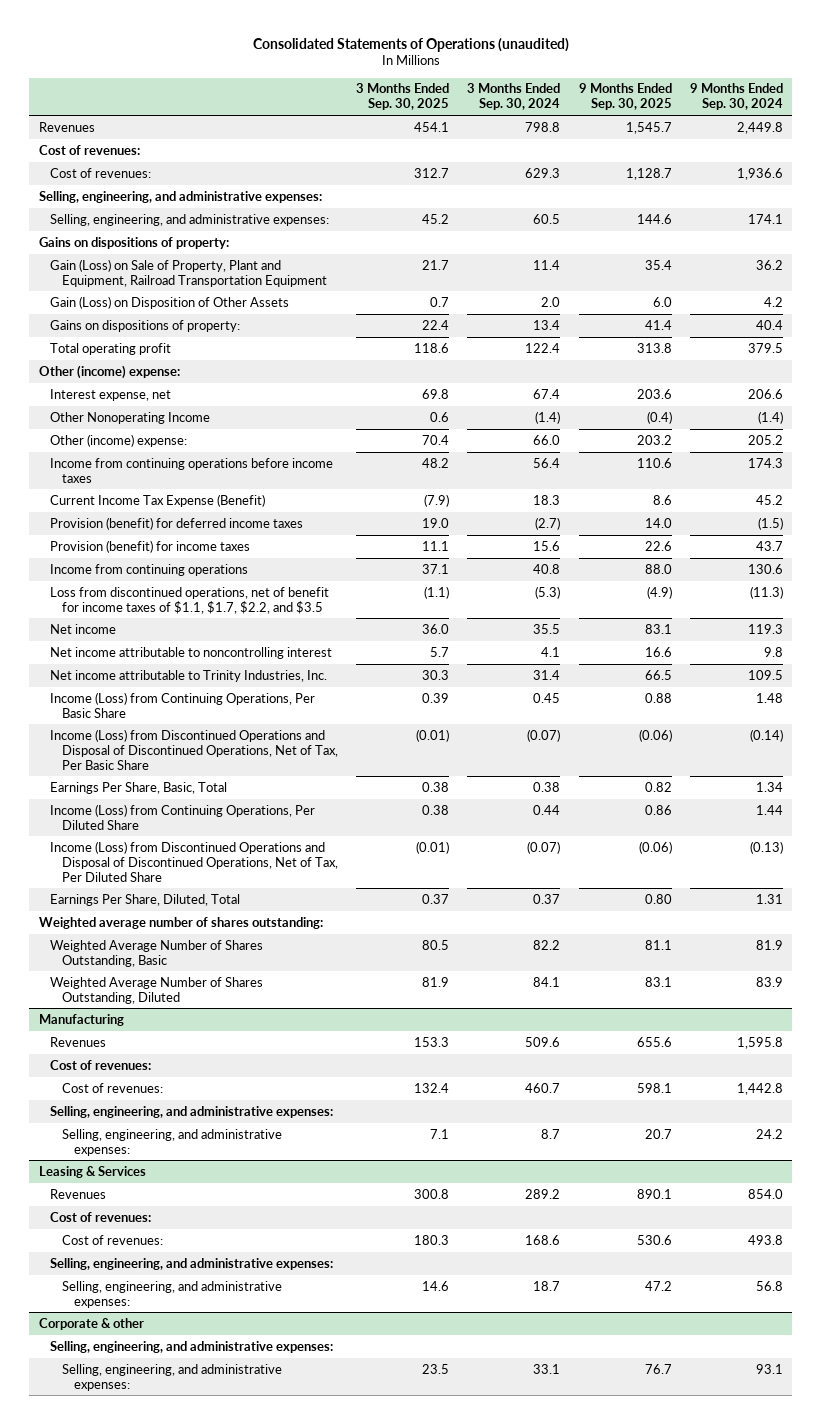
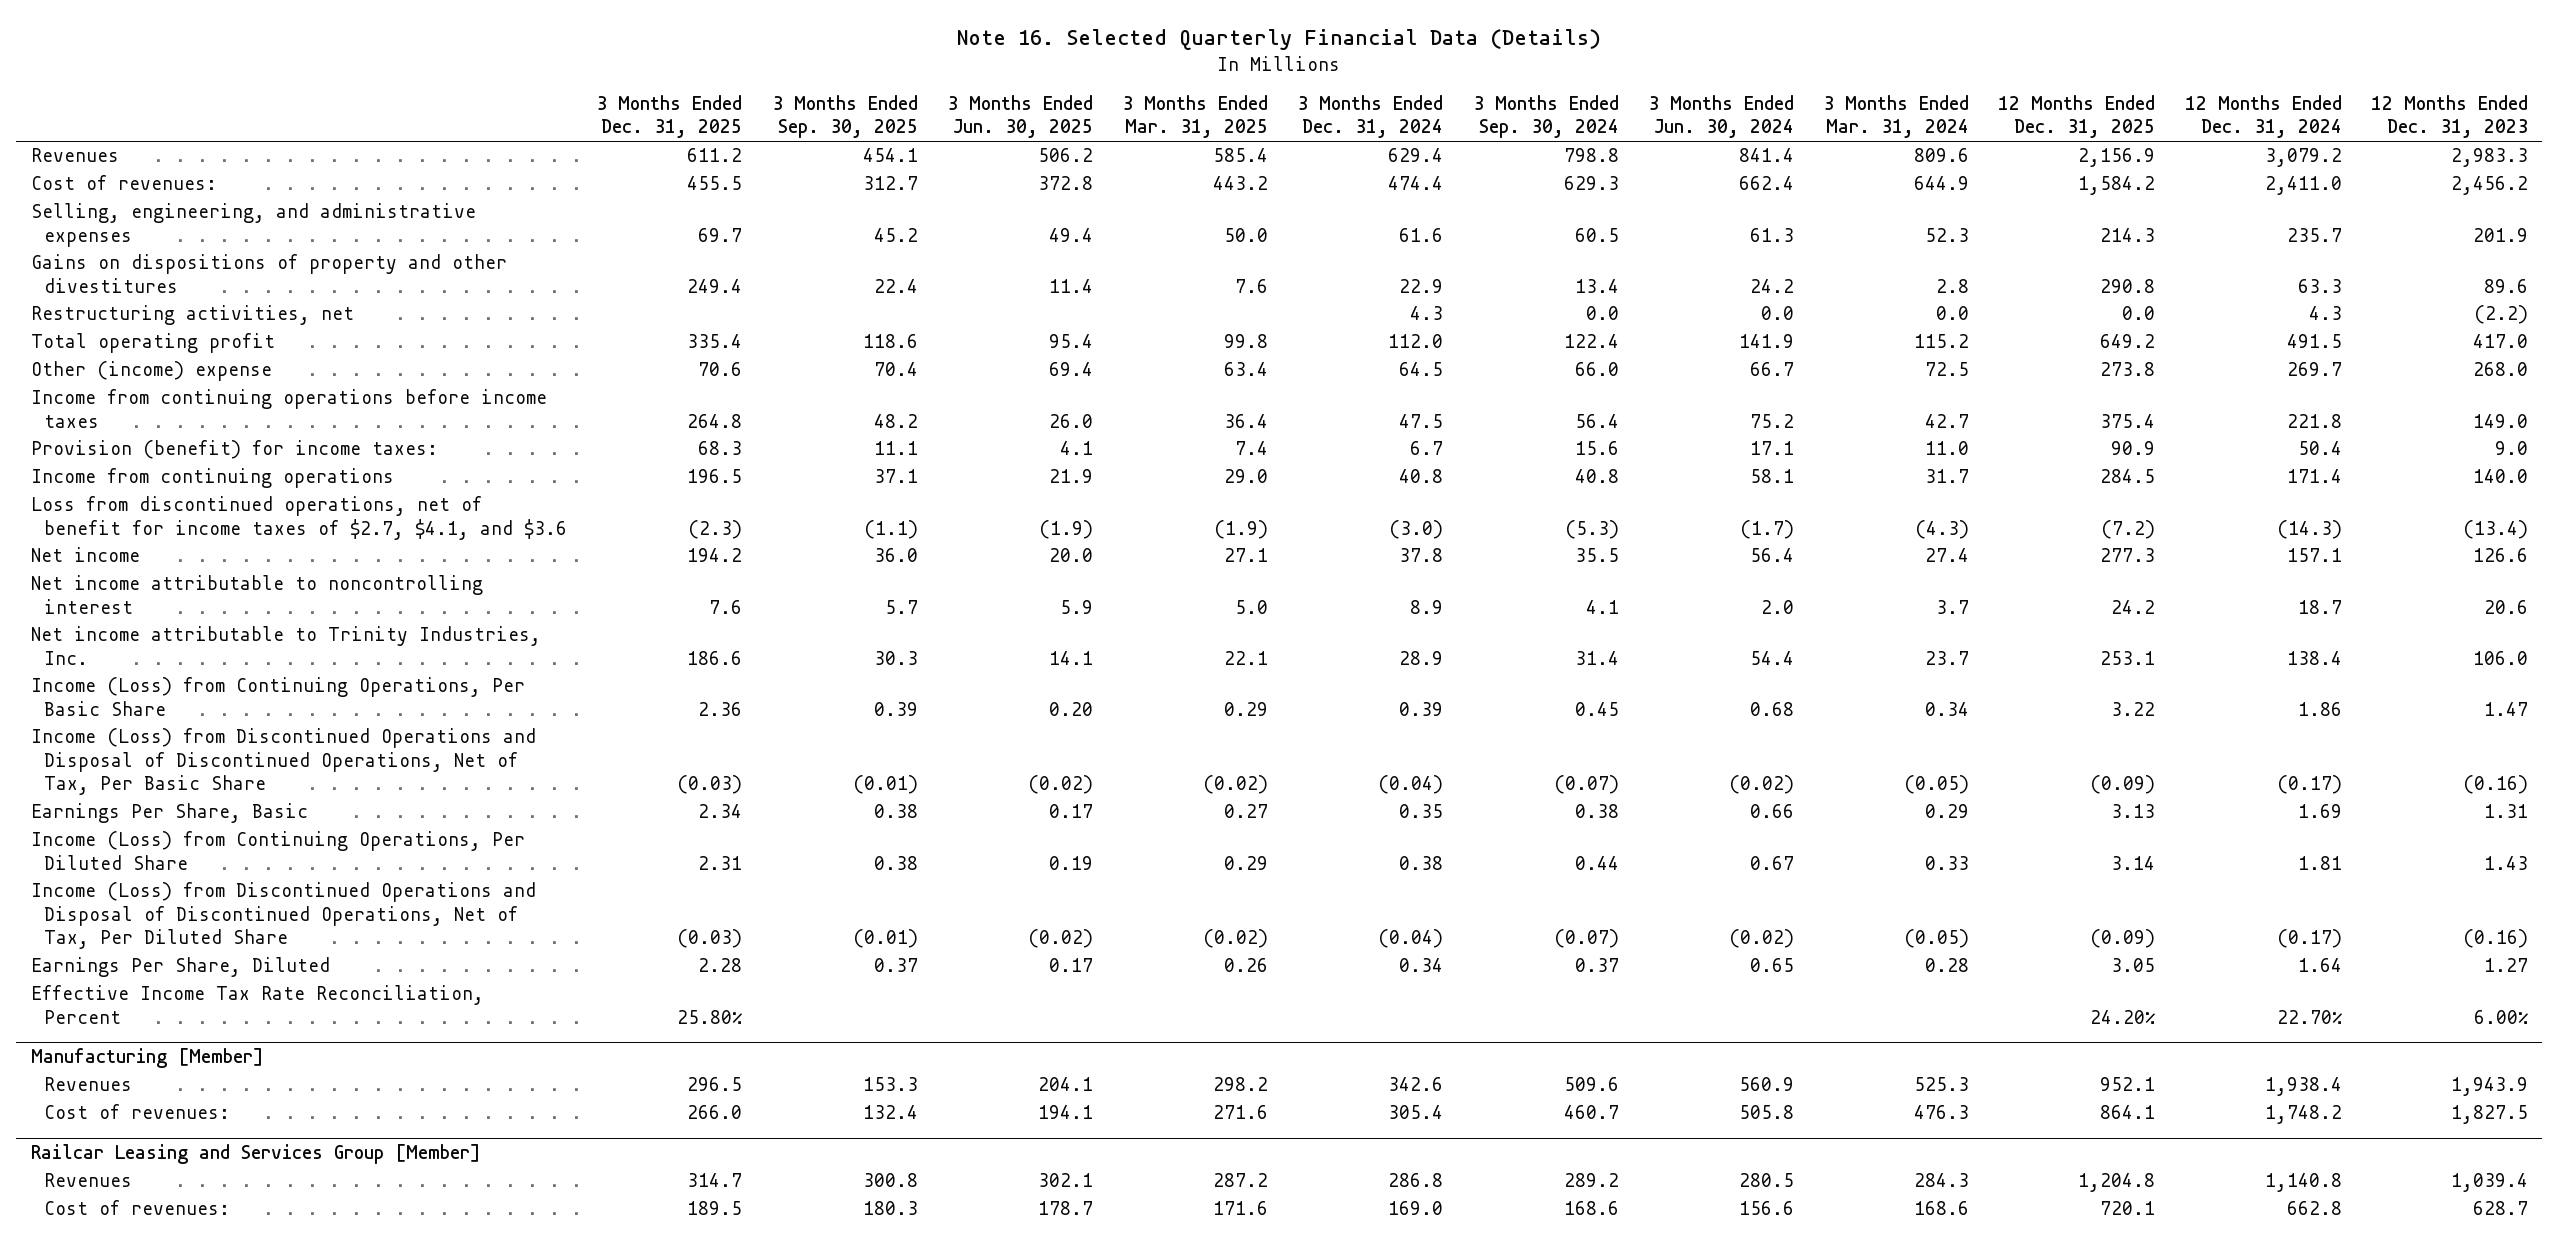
[252,37,569,52] Consolidated Statements of Operations (unaudited) -> [957,29,1602,51] Note 16. Selected Quarterly Financial Data (Details)
[578,83,672,111] 9 Months Ended Sep. 30, 2025 -> none
[689,83,783,111] 9 Months Ended Sep. 30, 2024 -> none
none -> [596,95,743,139] 3 Months Ended Dec. 31, 2025
none -> [946,95,1093,139] 3 Months Ended Jun. 30, 2025
none -> [1122,95,1269,139] 3 Months Ended Mar. 31, 2025
none -> [1297,95,1444,139] 3 Months Ended Dec. 31, 2024
none -> [1647,95,1794,139] 3 Months Ended Jun. 30, 2024
none -> [1823,95,1970,139] 3 Months Ended Mar. 31, 2024
none -> [1998,95,2156,139] 12 Months Ended Dec. 31, 2025
none -> [2184,95,2342,139] 12 Months Ended Dec. 31, 2024
none -> [2370,95,2528,139] 12 Months Ended Dec. 31, 2023
[38,144,140,155] Cost of revenues: -> none
[38,190,322,203] Selling, engineering, and administrative expenses: -> none
[38,236,229,249] Gains on dispositions of property: -> none
[50,258,327,287] Gain (Loss) on Sale of Property, Plant and Equipment, Railroad Transportation Equipment -> none
[50,295,290,309] Gain (Loss) on Disposition of Other Assets -> none
[50,213,330,226] Selling, engineering, and administrative expenses: -> [30,203,476,247] Selling, engineering, and administrative expenses
[50,319,241,332] Gains on dispositions of property: -> [30,254,507,293] Gains on dispositions of property and other divestitures
none -> [30,305,354,326] Restructuring activities, net
[38,364,180,379] Other (income) expense: -> none
[50,388,172,401] Interest expense, net -> none
[50,411,211,424] Other Nonoperating Income -> none
[50,433,188,447] Other (income) expense: -> [30,361,272,382] Other (income) expense
[50,493,266,507] Current Income Tax Expense (Benefit) -> none
[50,516,304,530] Provision (benefit) for deferred income taxes -> none
[50,539,251,553] Provision (benefit) for income taxes -> [30,440,438,460] Provision (benefit) for income taxes:
[50,586,330,614] Loss from discontinued operations, net of benefit for income taxes of $1.1, $1.7, $2.2, and $3.5 -> [30,496,568,540] Loss from discontinued operations, net of benefit for income taxes of $2.7, $4.1, and $3.6
[50,781,228,794] Earnings Per Share, Basic, Total -> [30,803,308,824] Earnings Per Share, Basic
[38,916,323,929] Weighted average number of shares outstanding: -> none
[50,939,264,967] Weighted Average Number of Shares Outstanding, Basic -> none
[50,976,264,1004] Weighted Average Number of Shares Outstanding, Diluted -> none
[50,893,241,906] Earnings Per Share, Diluted, Total -> [30,957,330,978] Earnings Per Share, Diluted
none -> [30,985,484,1024] Effective Income Tax Rate Reconciliation, Percent
[38,1013,124,1026] Manufacturing -> [30,1048,264,1069] Manufacturing [Member]
[50,1059,152,1070] Cost of revenues: -> none
[50,1105,334,1118] Selling, engineering, and administrative expenses: -> none
[61,1128,282,1156] Selling, engineering, and administrative expenses: -> none
[38,1165,146,1178] Leasing & Services -> [30,1144,481,1165] Railcar Leasing and Services Group [Member]
[50,1211,152,1222] Cost of revenues: -> none
[50,1257,334,1270] Selling, engineering, and administrative expenses: -> none
[61,1280,282,1308] Selling, engineering, and administrative expenses: -> none
[38,1317,144,1330] Corporate & other -> none
[50,1340,334,1353] Selling, engineering, and administrative expenses: -> none
[61,1363,282,1391] Selling, engineering, and administrative expenses: -> none

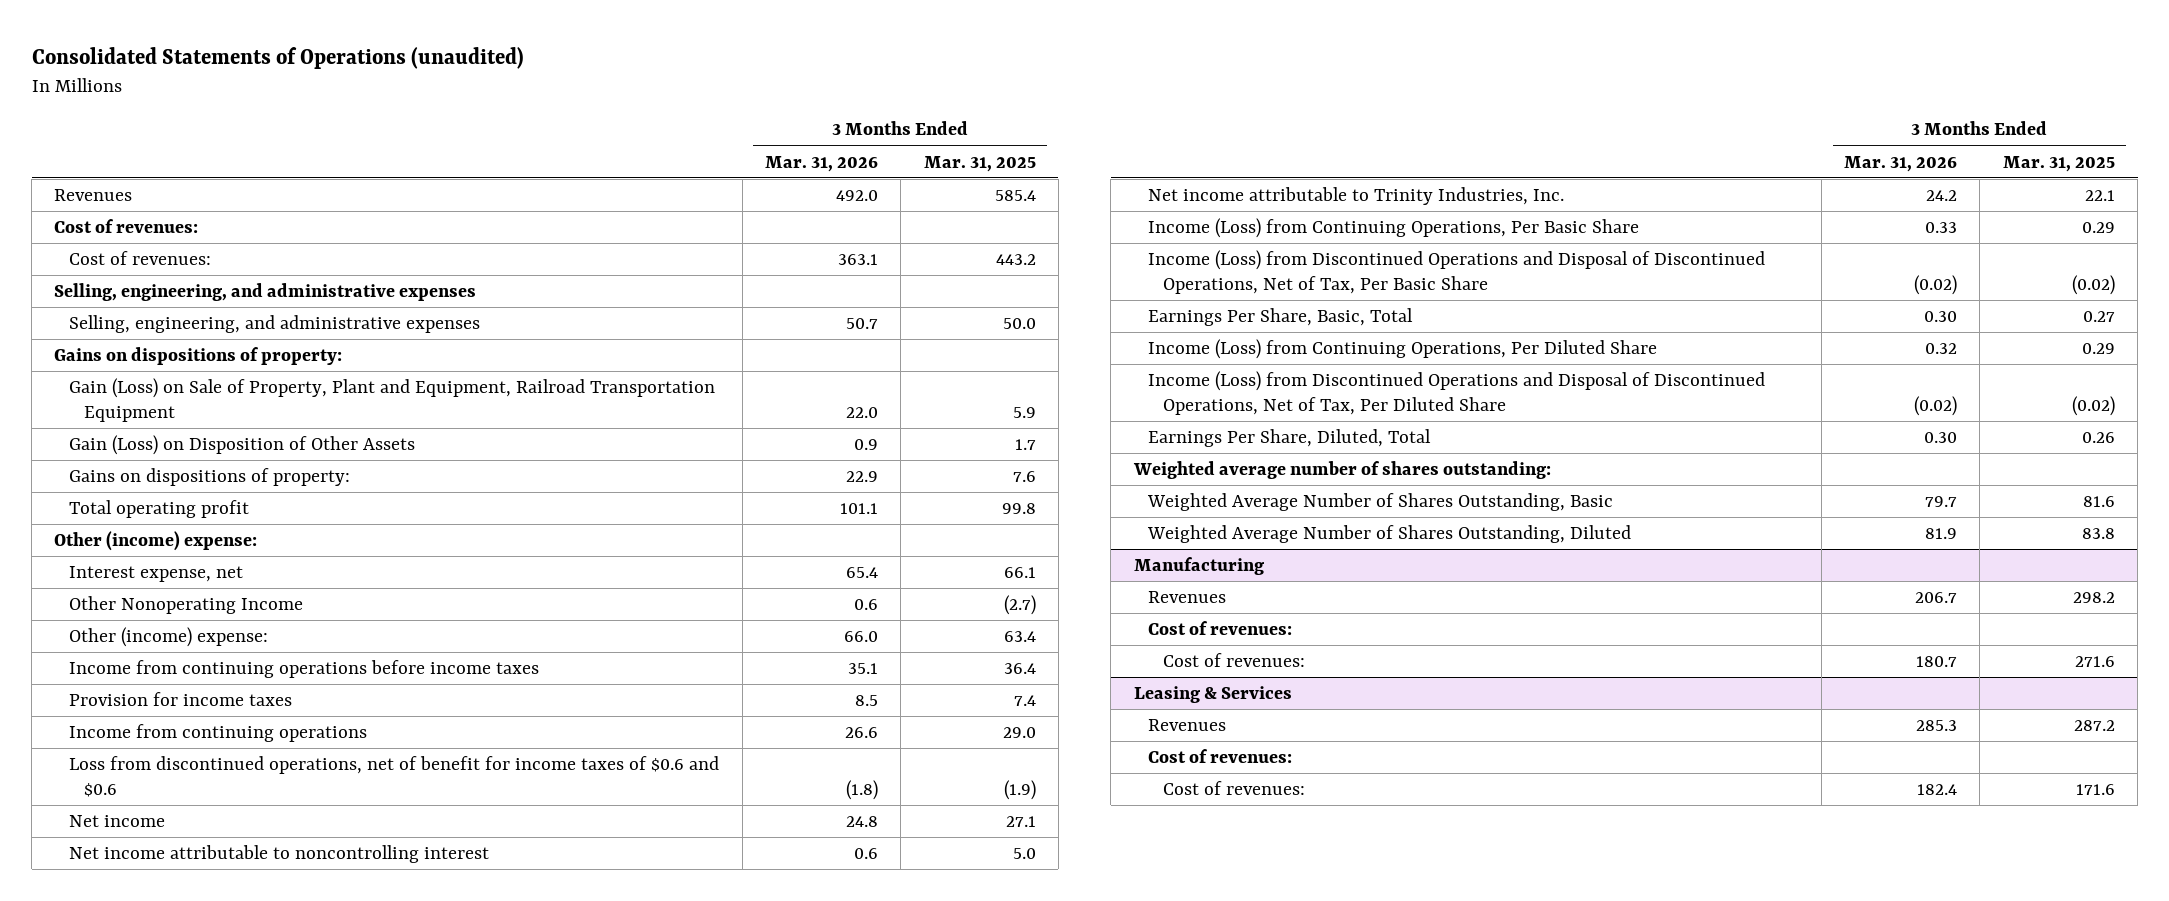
[957,29,1602,51] Note 16. Selected Quarterly Financial Data (Details) -> [31,47,524,70] Consolidated Statements of Operations (unaudited)
[596,95,743,139] 3 Months Ended Dec. 31, 2025 -> none
[771,95,918,139] 3 Months Ended Sep. 30, 2025 -> none
[946,95,1093,139] 3 Months Ended Jun. 30, 2025 -> none
[1297,95,1444,139] 3 Months Ended Dec. 31, 2024 -> none
[1472,95,1619,139] 3 Months Ended Sep. 30, 2024 -> none
[1647,95,1794,139] 3 Months Ended Jun. 30, 2024 -> none
[1823,95,1970,139] 3 Months Ended Mar. 31, 2024 -> none
[1998,95,2156,139] 12 Months Ended Dec. 31, 2025 -> none
[2184,95,2342,139] 12 Months Ended Dec. 31, 2024 -> none
[2370,95,2528,139] 12 Months Ended Dec. 31, 2023 -> none
none -> [764,155,878,172] Mar. 31, 2026
none -> [54,219,199,234] Cost of revenues:
none -> [54,283,477,302] Selling, engineering, and administrative expenses
[30,305,354,326] Restructuring activities, net -> none
none -> [54,347,343,366] Gains on dispositions of property:
none -> [69,378,716,423] Gain (Loss) on Sale of Property, Plant and Equipment, Railroad Transportation Equipment
none -> [69,435,416,456] Gain (Loss) on Disposition of Other Assets
[30,254,507,293] Gains on dispositions of property and other divestitures -> [69,468,351,487] Gains on dispositions of property:
none -> [54,531,258,552] Other (income) expense:
none -> [69,566,244,583] Interest expense, net
none -> [69,596,304,615] Other Nonoperating Income
[30,361,272,382] Other (income) expense -> [69,627,269,648] Other (income) expense:
[30,440,438,460] Provision (benefit) for income taxes: -> [69,692,293,707] Provision for income taxes
[30,496,568,540] Loss from discontinued operations, net of benefit for income taxes of $2.7, $4.1, and $3.6 -> [69,756,720,798] Loss from discontinued operations, net of benefit for income taxes of $0.6 and $0.6
[30,803,308,824] Earnings Per Share, Basic -> [1148,308,1414,327] Earnings Per Share, Basic, Total
[30,985,484,1024] Effective Income Tax Rate Reconciliation, Percent -> none
[30,957,330,978] Earnings Per Share, Diluted -> [1148,429,1432,448] Earnings Per Share, Diluted, Total
none -> [1132,461,1551,480] Weighted average number of shares outstanding:
none -> [1147,493,1614,512] Weighted Average Number of Shares Outstanding, Basic
none -> [1147,525,1632,544] Weighted Average Number of Shares Outstanding, Diluted
[30,1048,264,1069] Manufacturing [Member] -> [1133,557,1264,576] Manufacturing
none -> [1148,621,1293,636] Cost of revenues:
[30,1144,481,1165] Railcar Leasing and Services Group [Member] -> [1133,686,1292,704] Leasing & Services
none -> [1148,749,1293,764] Cost of revenues:

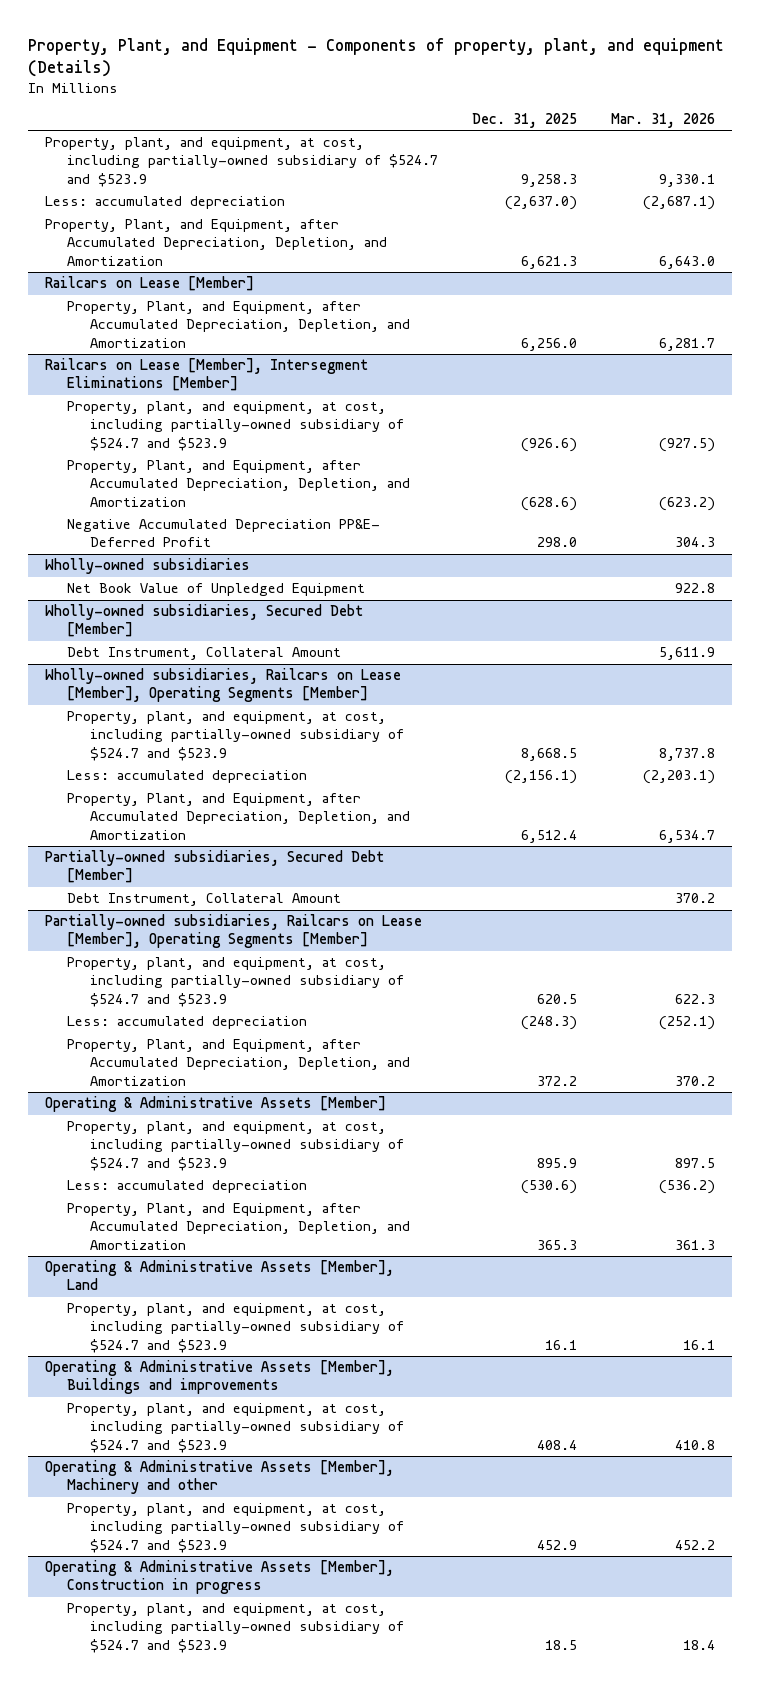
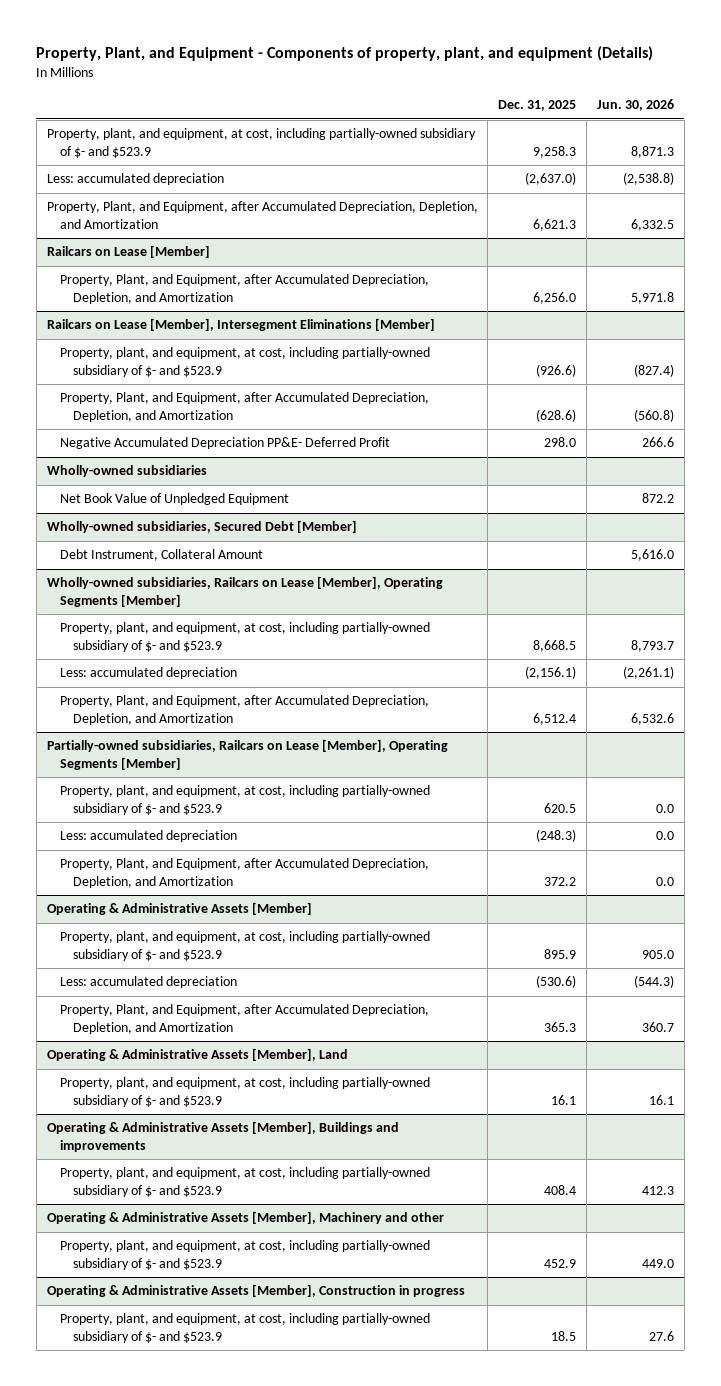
[610,112,715,128] Mar. 31, 2026 -> none
none -> [596,99,674,112] Jun. 30, 2026
[44,137,439,187] Property, plant, and equipment, at cost, including partially-owned subsidiary of $524.7 and $523.9 -> [46,128,476,158] Property, plant, and equipment, at cost, including partially-owned subsidiary of $- and $523.9
[67,401,404,451] Property, plant, and equipment, at cost, including partially-owned subsidiary of $524.7 and $523.9 -> [59,347,430,377] Property, plant, and equipment, at cost, including partially-owned subsidiary of $- and $523.9
[67,711,404,761] Property, plant, and equipment, at cost, including partially-owned subsidiary of $524.7 and $523.9 -> [59,622,430,652] Property, plant, and equipment, at cost, including partially-owned subsidiary of $- and $523.9
[44,850,384,884] Partially-owned subsidiaries, Secured Debt [Member] -> none
[67,893,342,907] Debt Instrument, Collateral Amount -> none
[67,957,404,1007] Property, plant, and equipment, at cost, including partially-owned subsidiary of $524.7 and $523.9 -> [59,785,430,815] Property, plant, and equipment, at cost, including partially-owned subsidiary of $- and $523.9
[67,1121,404,1171] Property, plant, and equipment, at cost, including partially-owned subsidiary of $524.7 and $523.9 -> [59,931,430,961] Property, plant, and equipment, at cost, including partially-owned subsidiary of $- and $523.9
[67,1303,404,1353] Property, plant, and equipment, at cost, including partially-owned subsidiary of $524.7 and $523.9 -> [59,1077,430,1107] Property, plant, and equipment, at cost, including partially-owned subsidiary of $- and $523.9
[67,1403,404,1453] Property, plant, and equipment, at cost, including partially-owned subsidiary of $524.7 and $523.9 -> [59,1167,430,1197] Property, plant, and equipment, at cost, including partially-owned subsidiary of $- and $523.9
[67,1503,404,1553] Property, plant, and equipment, at cost, including partially-owned subsidiary of $524.7 and $523.9 -> [59,1240,430,1270] Property, plant, and equipment, at cost, including partially-owned subsidiary of $- and $523.9
[67,1603,404,1653] Property, plant, and equipment, at cost, including partially-owned subsidiary of $524.7 and $523.9 -> [59,1313,430,1343] Property, plant, and equipment, at cost, including partially-owned subsidiary of $- and $523.9

